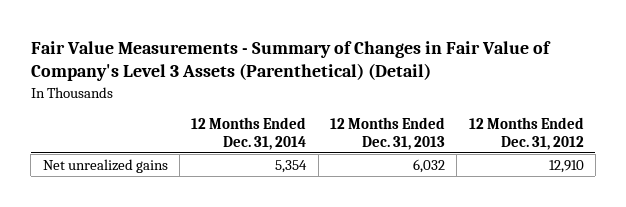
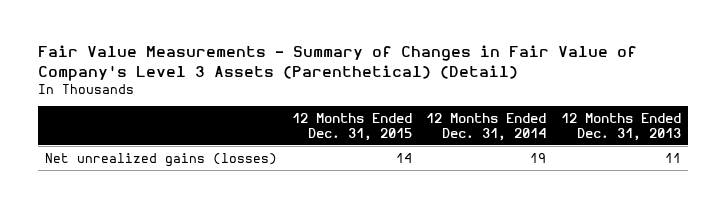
[468,116,584,150] 12 Months Ended Dec. 31, 2012 -> none
none -> [291,112,412,141] 12 Months Ended Dec. 31, 2015
[42,158,168,173] Net unrealized gains -> [45,152,278,167] Net unrealized gains (losses)
[275,159,308,173] 5,354 -> [530,152,547,163] 19
[412,158,445,173] 6,032 -> [664,152,681,163] 11

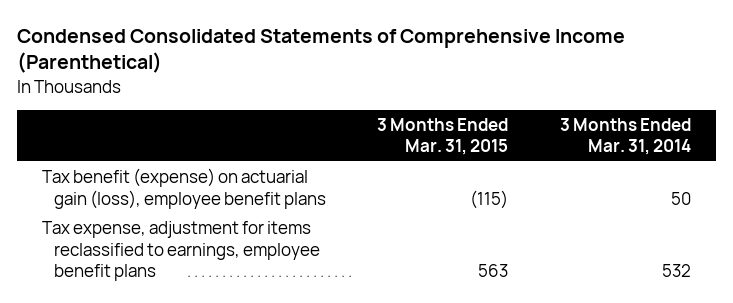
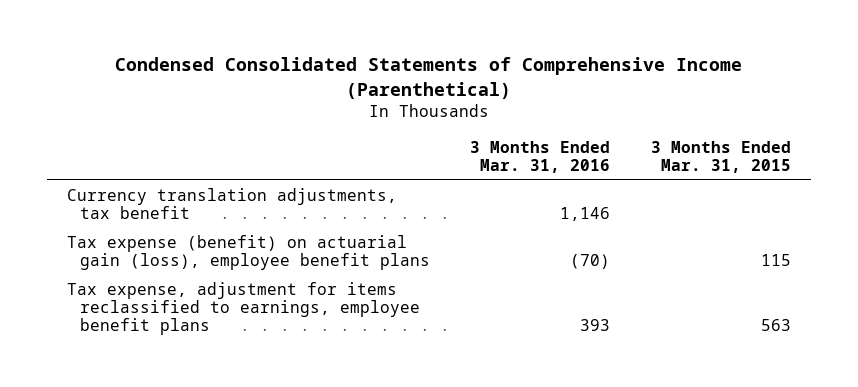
[559,117,691,156] 3 Months Ended Mar. 31, 2014 -> none
none -> [470,140,611,174] 3 Months Ended Mar. 31, 2016
none -> [66,188,397,220] Currency translation adjustments, tax benefit
[42,168,327,209] Tax benefit (expense) on actuarial gain (loss), employee benefit plans -> [66,235,430,271] Tax expense (benefit) on actuarial gain (loss), employee benefit plans
[470,189,509,209] (115) -> [760,254,791,267] 115

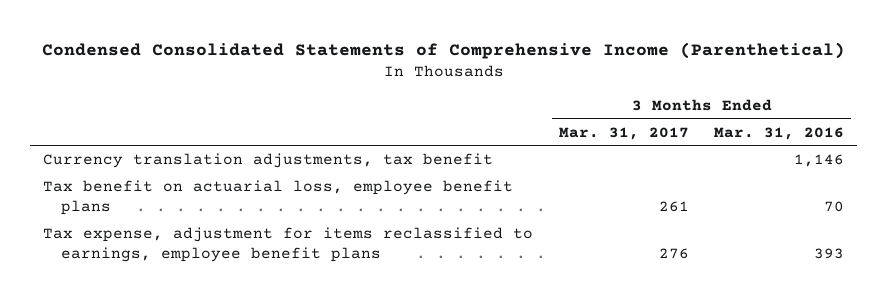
[650,140,791,174] 3 Months Ended Mar. 31, 2015 -> none
none -> [558,126,689,140] Mar. 31, 2017
[66,235,430,271] Tax expense (benefit) on actuarial gain (loss), employee benefit plans -> [42,179,513,216] Tax benefit on actuarial loss, employee benefit plans
[570,254,611,270] (70) -> [824,201,845,213] 70

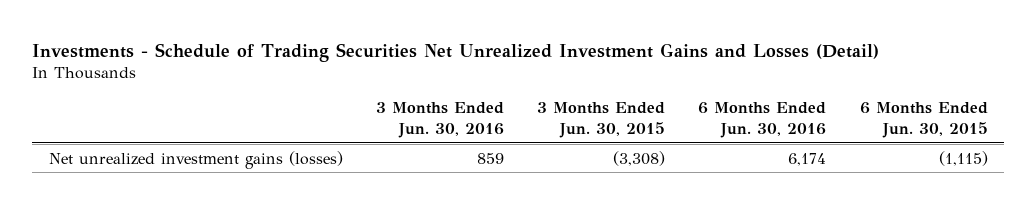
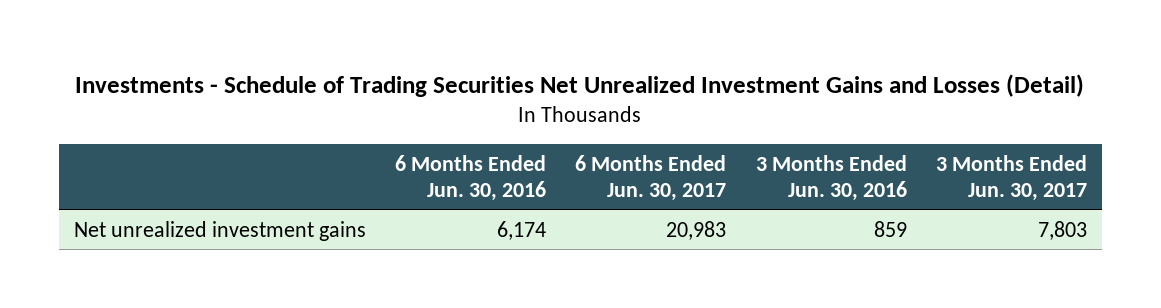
[537,102,666,138] 3 Months Ended Jun. 30, 2015 -> none
[859,102,988,138] 6 Months Ended Jun. 30, 2015 -> none
none -> [575,154,727,201] 6 Months Ended Jun. 30, 2017
none -> [936,154,1088,201] 3 Months Ended Jun. 30, 2017
[48,150,343,169] Net unrealized investment gains (losses) -> [73,220,366,241] Net unrealized investment gains

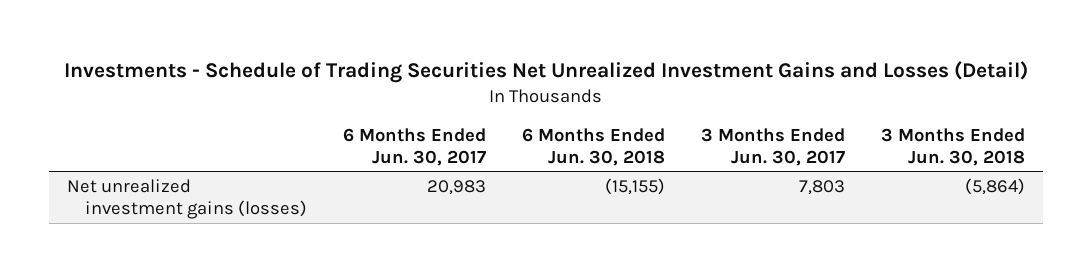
[394,154,546,201] 6 Months Ended Jun. 30, 2016 -> none
[755,154,907,201] 3 Months Ended Jun. 30, 2016 -> none
none -> [521,127,665,166] 6 Months Ended Jun. 30, 2018
none -> [880,127,1025,166] 3 Months Ended Jun. 30, 2018
[73,220,366,241] Net unrealized investment gains -> [66,179,307,219] Net unrealized investment gains (losses)

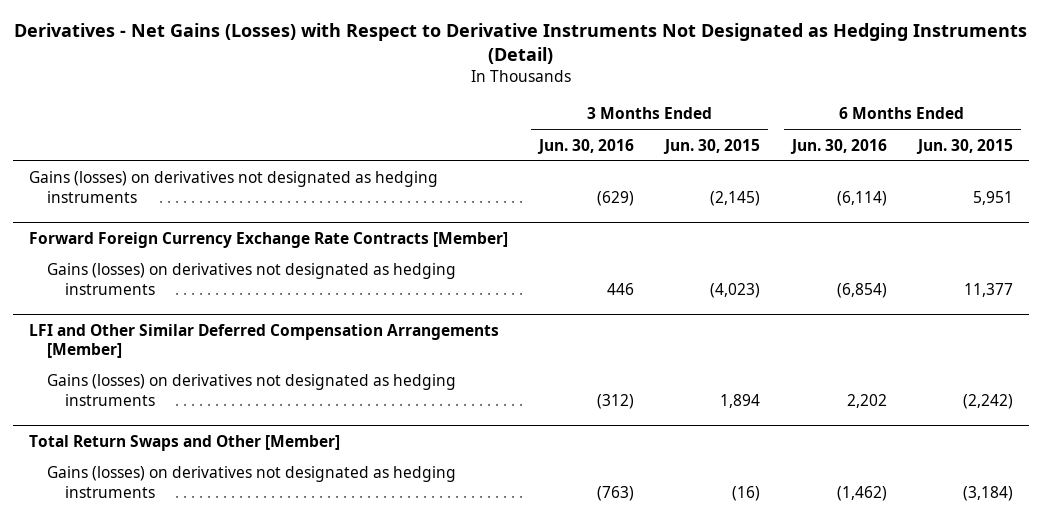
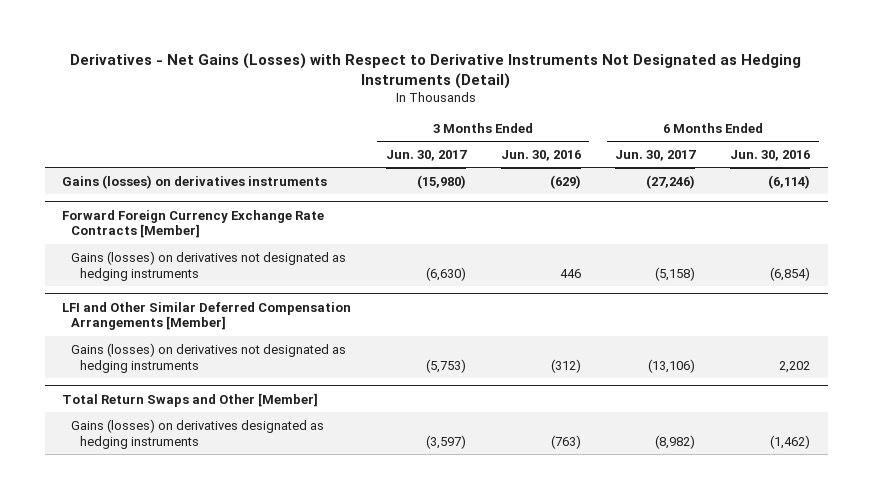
[663,138,761,154] Jun. 30, 2015 -> none
[915,138,1013,154] Jun. 30, 2015 -> none
none -> [385,149,467,161] Jun. 30, 2017
none -> [615,149,697,161] Jun. 30, 2017
[28,171,438,203] Gains (losses) on derivatives not designated as hedging instruments -> [62,174,328,189] Gains (losses) on derivatives instruments
[46,466,456,498] Gains (losses) on derivatives not designated as hedging instruments -> [71,418,325,449] Gains (losses) on derivatives designated as hedging instruments

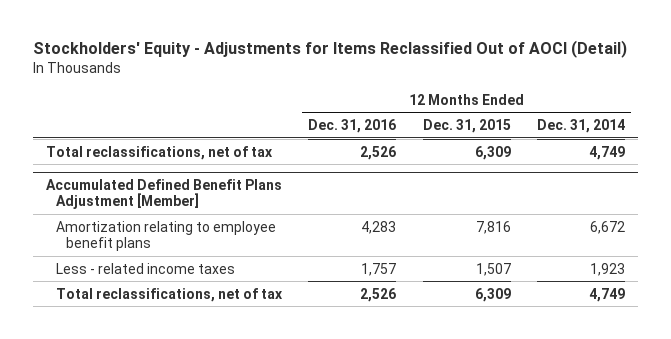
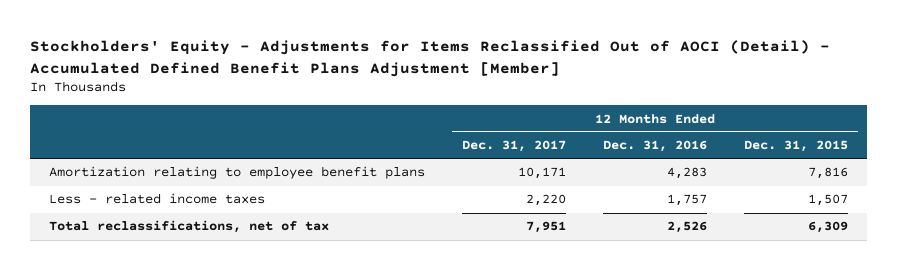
[32,40,627,59] Stockholders' Equity - Adjustments for Items Reclassified Out of AOCI (Detail) -> [29,40,830,77] Stockholders' Equity - Adjustments for Items Reclassified Out of AOCI (Detail) - Accumulated Defined Benefit Plans Adjustment [Member]
[536,119,625,134] Dec. 31, 2014 -> none
none -> [461,140,566,153] Dec. 31, 2017
[45,145,273,160] Total reclassifications, net of tax -> none
[45,178,282,210] Accumulated Defined Benefit Plans Adjustment [Member] -> none

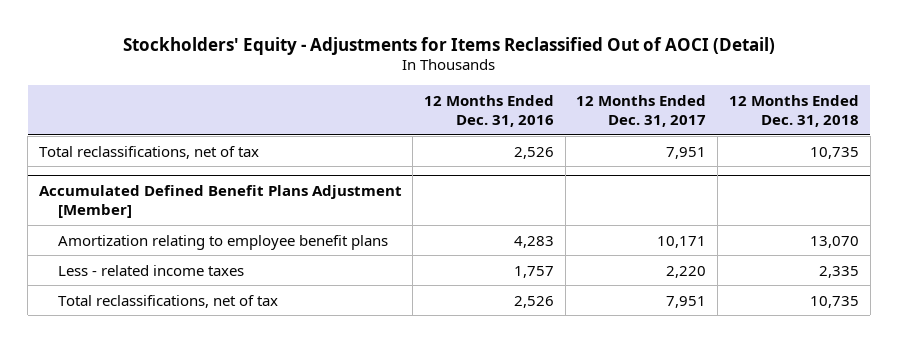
[29,40,830,77] Stockholders' Equity - Adjustments for Items Reclassified Out of AOCI (Detail) - Accumulated Defined Benefit Plans Adjustment [Member] -> [122,36,775,55] Stockholders' Equity - Adjustments for Items Reclassified Out of AOCI (Detail)
[744,140,849,153] Dec. 31, 2015 -> none
none -> [728,94,859,127] 12 Months Ended Dec. 31, 2018
none -> [38,145,259,159] Total reclassifications, net of tax
none -> [38,184,402,218] Accumulated Defined Benefit Plans Adjustment [Member]

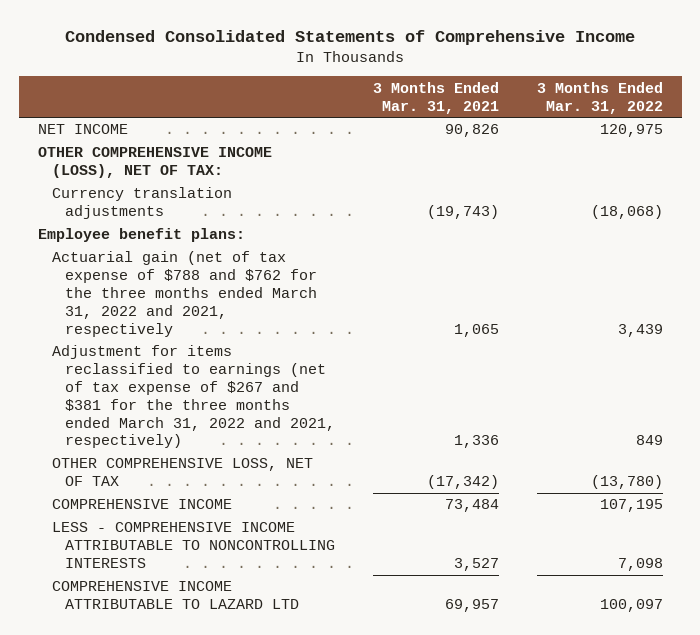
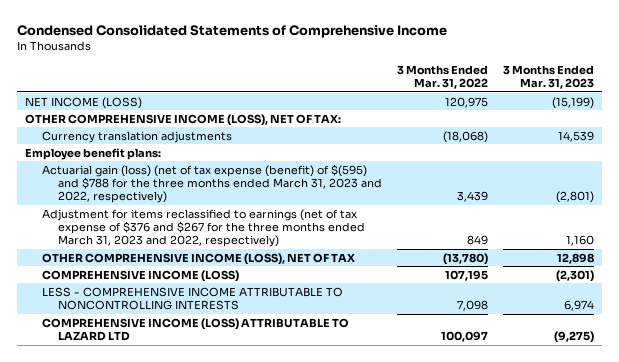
[373,81,500,114] 3 Months Ended Mar. 31, 2021 -> none
none -> [503,65,595,90] 3 Months Ended Mar. 31, 2023
[37,124,128,135] NET INCOME -> [24,96,142,109] NET INCOME (LOSS)
[51,251,318,337] Actuarial gain (net of tax expense of $788 and $762 for the three months ended March 31, 2022 and 2021, respectively -> [41,163,383,204] Actuarial gain (loss) (net of tax expense (benefit) of $(595) and $788 for the three months ended March 31, 2023 and 2022, respectively)
[51,345,336,449] Adjustment for items reclassified to earnings (net of tax expense of $267 and $381 for the three months ended March 31, 2022 and 2021, respectively) -> [41,208,366,248] Adjustment for items reclassified to earnings (net of tax expense of $376 and $267 for the three months ended March 31, 2023 and 2022, respectively)
[51,458,313,487] OTHER COMPREHENSIVE LOSS, NET OF TAX -> [41,252,355,265] OTHER COMPREHENSIVE INCOME (LOSS), NET OF TAX
[51,499,232,510] COMPREHENSIVE INCOME -> [41,269,239,282] COMPREHENSIVE INCOME (LOSS)
[51,581,300,610] COMPREHENSIVE INCOME ATTRIBUTABLE TO LAZARD LTD -> [41,317,349,341] COMPREHENSIVE INCOME (LOSS) ATTRIBUTABLE TO LAZARD LTD

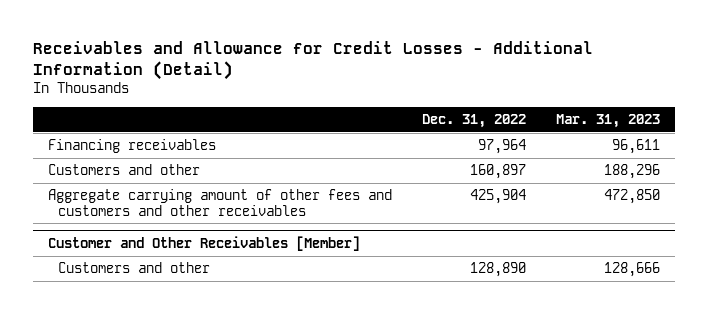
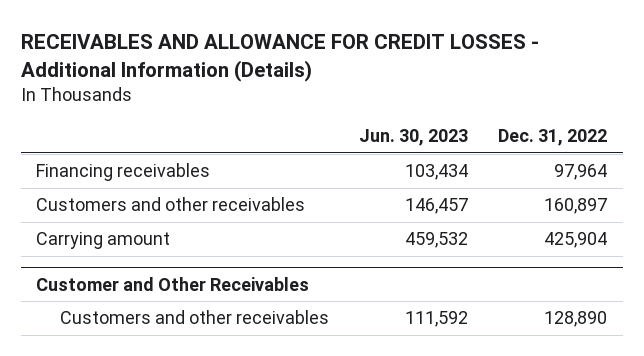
[33,41,594,80] Receivables and Allowance for Credit Losses - Additional Information (Detail) -> [21,33,540,82] RECEIVABLES AND ALLOWANCE FOR CREDIT LOSSES - Additional Information (Details)
[555,113,660,128] Mar. 31, 2023 -> none
none -> [359,129,469,147] Jun. 30, 2023
[47,164,200,176] Customers and other -> [36,197,306,212] Customers and other receivables
[47,189,392,216] Aggregate carrying amount of other fees and customers and other receivables -> [36,232,171,250] Carrying amount
[47,235,360,251] Customer and Other Receivables [Member] -> [36,276,310,291] Customer and Other Receivables
[57,262,210,274] Customers and other -> [59,310,329,325] Customers and other receivables

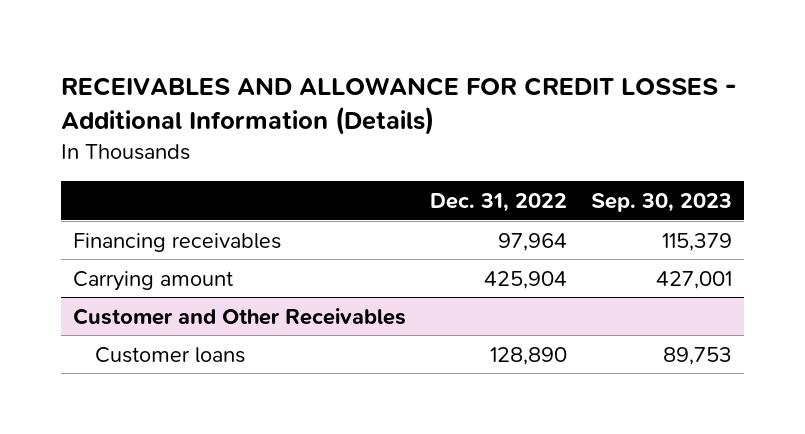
[359,129,469,147] Jun. 30, 2023 -> none
none -> [591,192,733,212] Sep. 30, 2023
[36,197,306,212] Customers and other receivables -> none
[59,310,329,325] Customers and other receivables -> [95,346,246,363] Customer loans

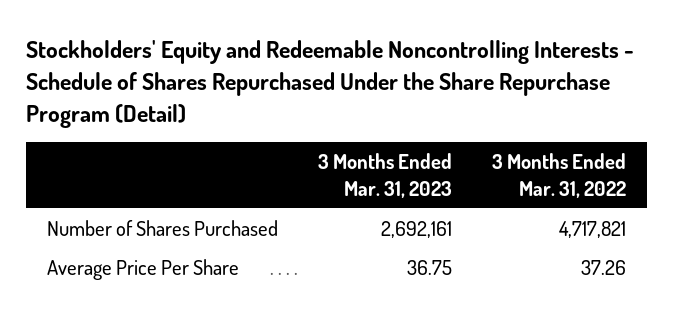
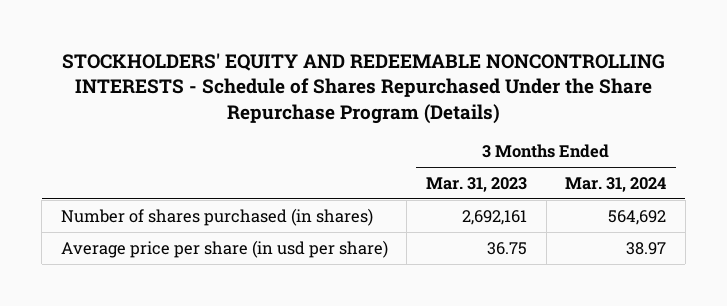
[26,40,635,128] Stockholders' Equity and Redeemable Noncontrolling Interests - Schedule of Shares Repurchased Under the Share Repurchase Program (Detail) -> [61,52,665,124] STOCKHOLDERS' EQUITY AND REDEEMABLE NONCONTROLLING INTERESTS - Schedule of Shares Repurchased Under the Share Repurchase Program (Details)
[492,153,627,198] 3 Months Ended Mar. 31, 2022 -> none
none -> [565,176,667,192] Mar. 31, 2024
[46,220,278,237] Number of Shares Purchased -> [60,207,373,226] Number of shares purchased (in shares)
[46,259,239,281] Average Price Per Share -> [60,239,388,258] Average price per share (in usd per share)

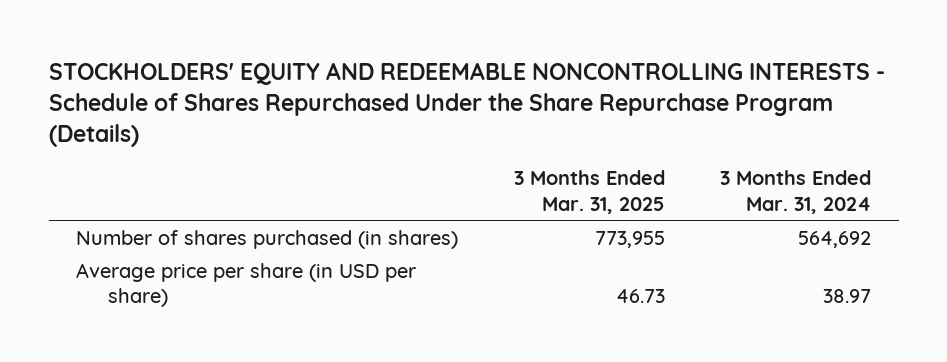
[426,176,528,192] Mar. 31, 2023 -> none
none -> [513,170,665,214] 3 Months Ended Mar. 31, 2025
[60,239,388,258] Average price per share (in usd per share) -> [76,262,417,308] Average price per share (in USD per share)

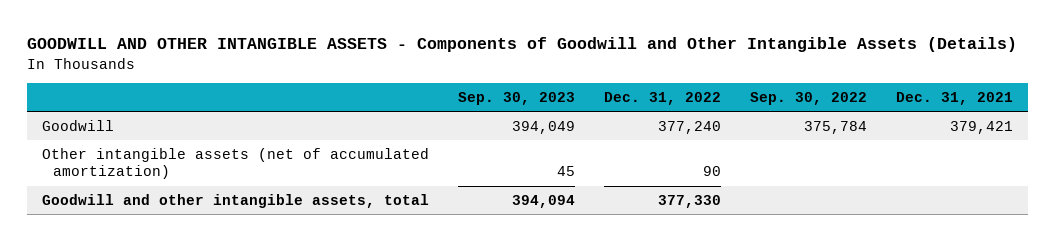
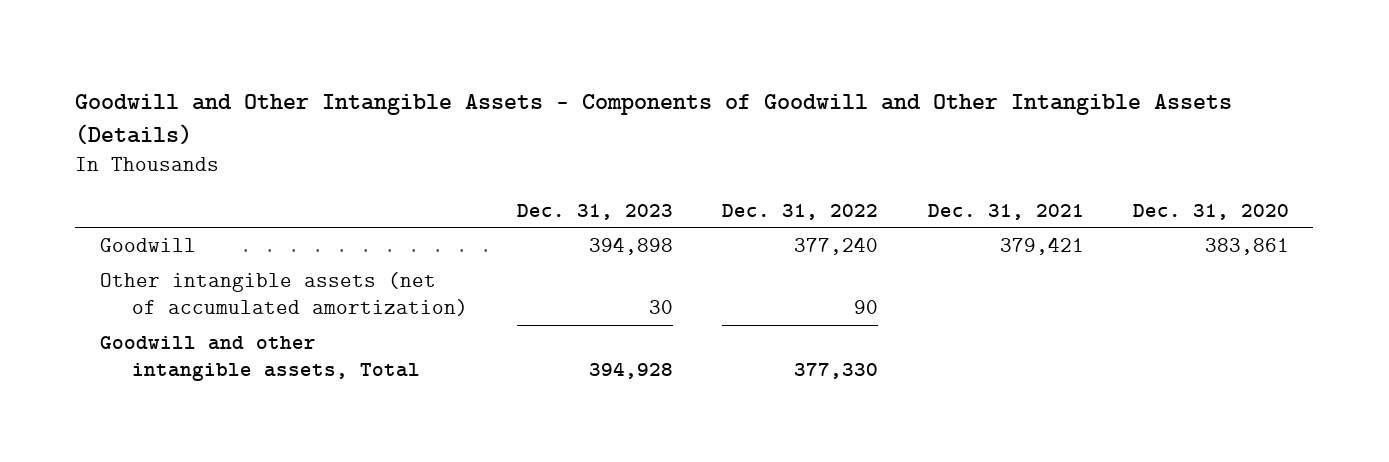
[26,37,1017,53] GOODWILL AND OTHER INTANGIBLE ASSETS - Components of Goodwill and Other Intangible Assets (Details) -> [75,93,1233,146] Goodwill and Other Intangible Assets - Components of Goodwill and Other Intangible Assets (Details)
[457,92,575,106] Sep. 30, 2023 -> none
[750,92,868,106] Sep. 30, 2022 -> none
none -> [516,203,673,220] Dec. 31, 2023
none -> [1132,203,1289,220] Dec. 31, 2020
[41,193,429,208] Goodwill and other intangible assets, total -> [99,335,420,382] Goodwill and other intangible assets, Total

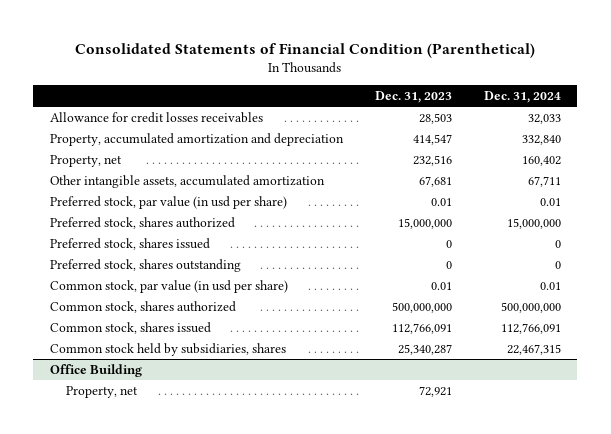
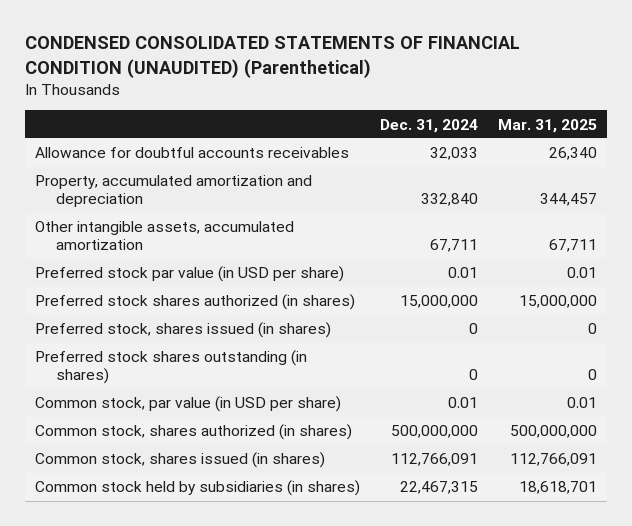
[75,43,536,59] Consolidated Statements of Financial Condition (Parenthetical) -> [25,36,521,78] CONDENSED CONSOLIDATED STATEMENTS OF FINANCIAL CONDITION (UNAUDITED) (Parenthetical)
[374,90,452,103] Dec. 31, 2023 -> none
none -> [497,118,597,133] Mar. 31, 2025
[49,111,263,123] Allowance for credit losses receivables -> [35,147,350,159] Allowance for doubtful accounts receivables
[49,154,122,167] Property, net -> none
[49,363,142,377] Office Building -> none
[65,385,138,398] Property, net -> none
[49,195,287,209] Preferred stock, par value (in usd per share) -> [35,266,345,283] Preferred stock par value (in USD per share)
[49,216,235,229] Preferred stock, shares authorized -> [35,294,356,311] Preferred stock shares authorized (in shares)
[49,237,210,250] Preferred stock, shares issued -> [35,322,332,339] Preferred stock, shares issued (in shares)
[49,258,241,272] Preferred stock, shares outstanding -> [35,350,308,385] Preferred stock shares outstanding (in shares)
[49,279,288,293] Common stock, par value (in usd per share) -> [35,396,342,413] Common stock, par value (in USD per share)
[49,300,236,313] Common stock, shares authorized -> [35,424,353,441] Common stock, shares authorized (in shares)
[49,321,211,334] Common stock, shares issued -> [35,452,326,469] Common stock, shares issued (in shares)
[49,342,286,356] Common stock held by subsidiaries, shares -> [35,480,361,497] Common stock held by subsidiaries (in shares)

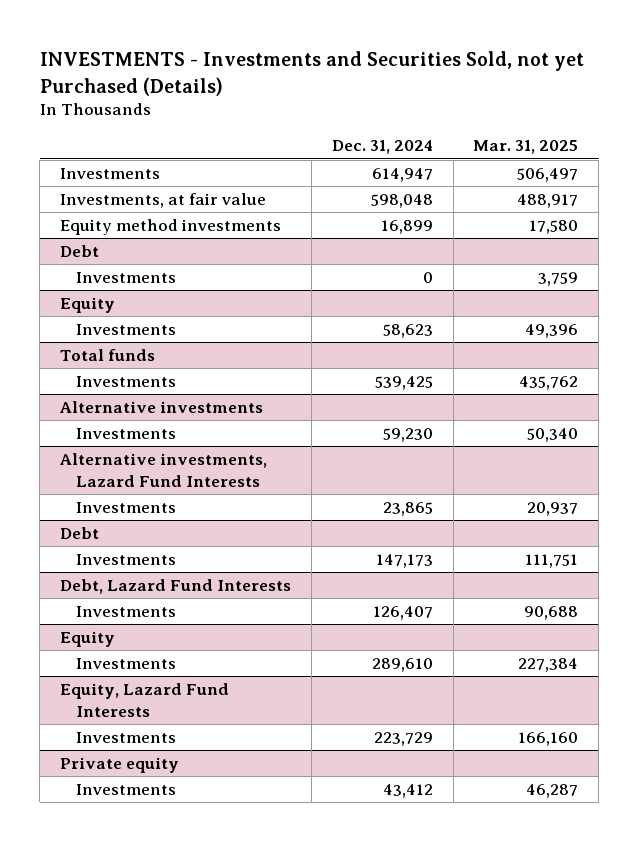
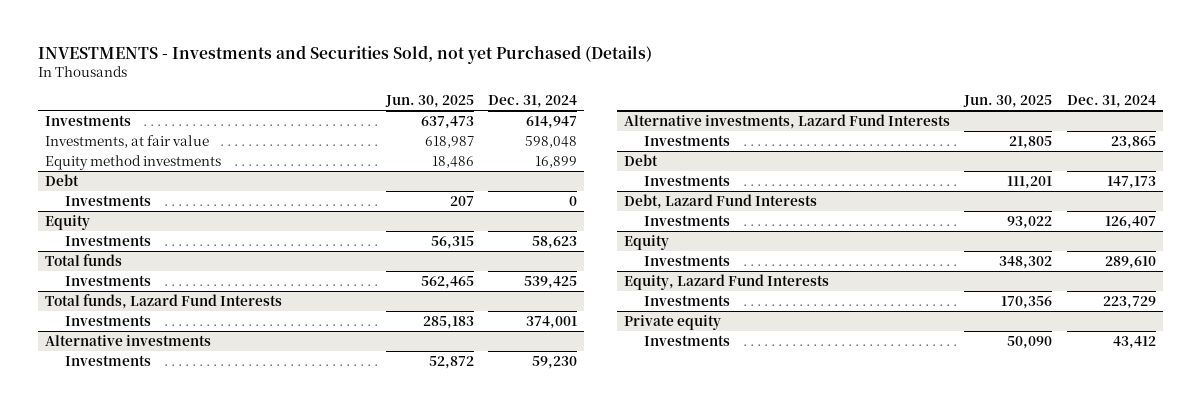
[473,140,579,155] Mar. 31, 2025 -> none
none -> [384,95,474,109] Jun. 30, 2025
none -> [45,293,283,309] Total funds, Lazard Fund Interests
none -> [65,314,152,326] Investments

